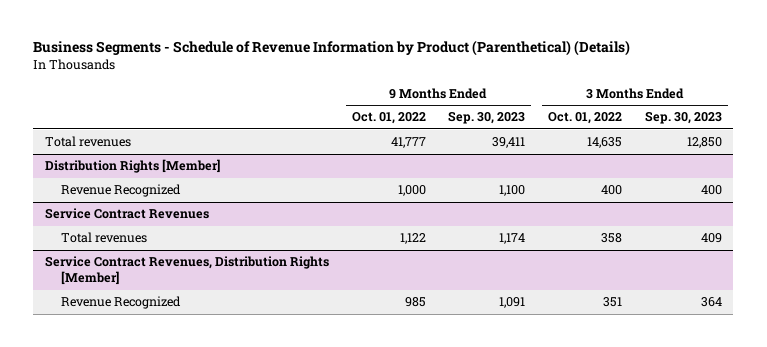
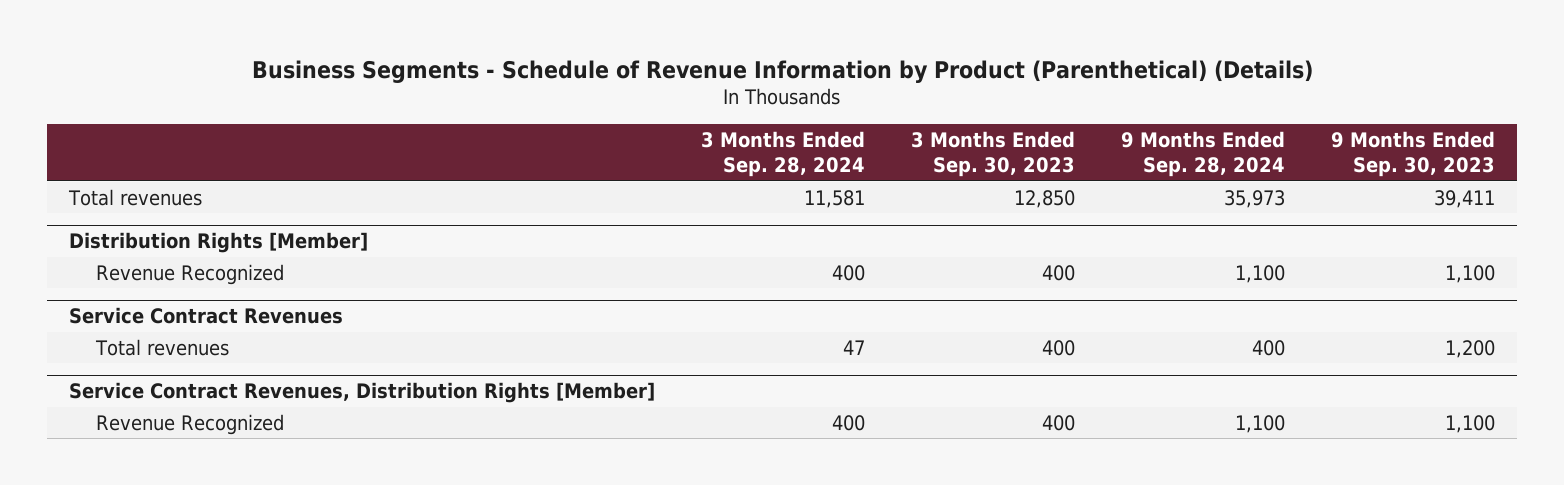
[351,112,426,125] Oct. 01, 2022 -> none
[548,112,623,125] Oct. 01, 2022 -> none
none -> [701,131,866,178] 3 Months Ended Sep. 28, 2024
none -> [1120,131,1285,178] 9 Months Ended Sep. 28, 2024
[499,233,526,245] 1,174 -> [1444,339,1495,358] 1,200
[701,233,723,244] 409 -> [1042,339,1076,356] 400
[499,297,526,309] 1,091 -> [1444,414,1495,433] 1,100
[701,297,723,308] 364 -> [1042,414,1076,431] 400

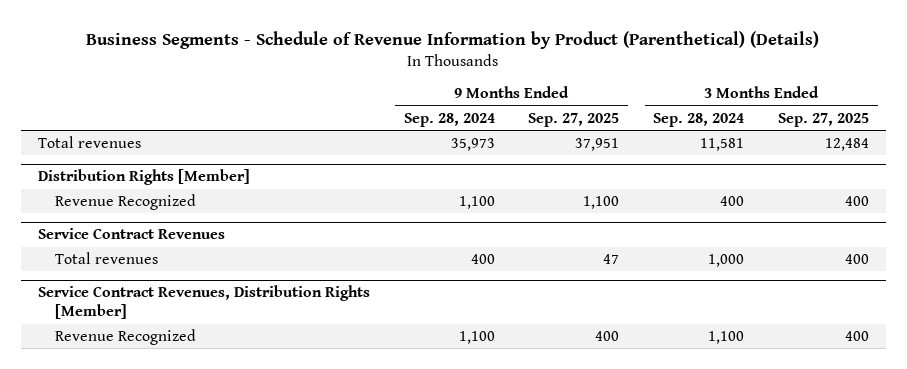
[911,131,1076,178] 3 Months Ended Sep. 30, 2023 -> none
[1330,131,1495,178] 9 Months Ended Sep. 30, 2023 -> none
none -> [528,112,620,127] Sep. 27, 2025
none -> [778,112,870,127] Sep. 27, 2025
[843,339,866,355] 47 -> [708,254,745,268] 1,000
[832,414,866,431] 400 -> [708,331,745,345] 1,100

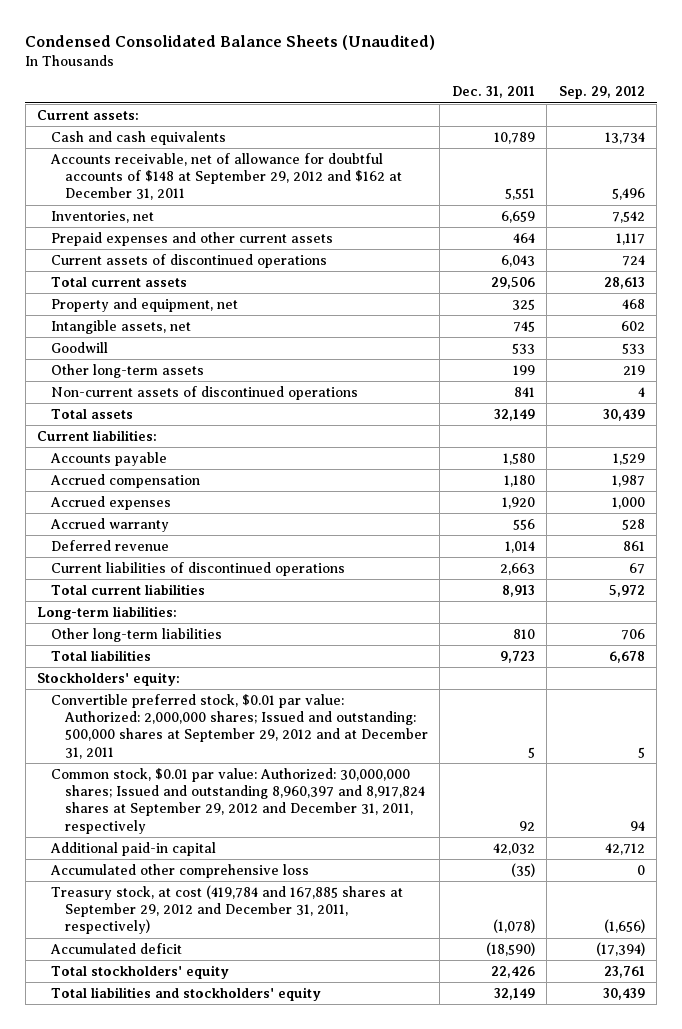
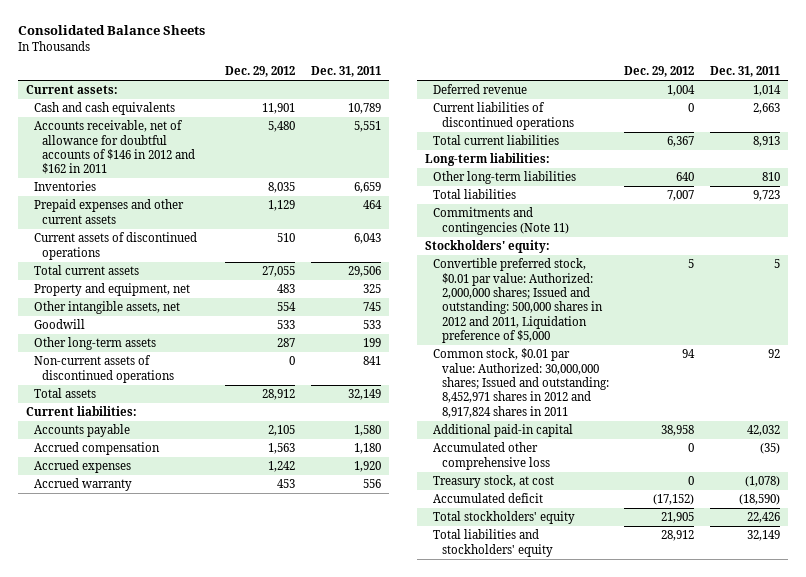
[25,34,436,50] Condensed Consolidated Balance Sheets (Unaudited) -> [17,25,205,36] Consolidated Balance Sheets
[558,86,645,100] Sep. 29, 2012 -> none
none -> [225,66,296,78] Dec. 29, 2012
[49,153,402,201] Accounts receivable, net of allowance for doubtful accounts of $148 at September 29, 2012 and $162 at December 31, 2011 -> [33,120,196,175] Accounts receivable, net of allowance for doubtful accounts of $146 in 2012 and $162 in 2011
[50,211,154,224] Inventories, net -> [33,181,96,192] Inventories
[50,320,191,335] Intangible assets, net -> [33,301,180,315] Other intangible assets, net
none -> [433,207,569,235] Commitments and contingencies (Note 11)
[50,694,428,759] Convertible preferred stock, $0.01 par value: Authorized: 2,000,000 shares; Issued and outstanding: 500,000 shares at September 29, 2012 and at December 31, 2011 -> [433,258,603,344] Convertible preferred stock, $0.01 par value: Authorized: 2,000,000 shares; Issued and outstanding: 500,000 shares in 2012 and 2011, Liquidation preference of $5,000
[50,768,425,834] Common stock, $0.01 par value: Authorized: 30,000,000 shares; Issued and outstanding 8,960,397 and 8,917,824 shares at September 29, 2012 and December 31, 2011, respectively -> [433,348,609,418] Common stock, $0.01 par value: Authorized: 30,000,000 shares; Issued and outstanding: 8,452,971 shares in 2012 and 8,917,824 shares in 2011
[50,885,403,935] Treasury stock, at cost (419,784 and 167,885 shares at September 29, 2012 and December 31, 2011, respectively) -> [433,475,555,489] Treasury stock, at cost

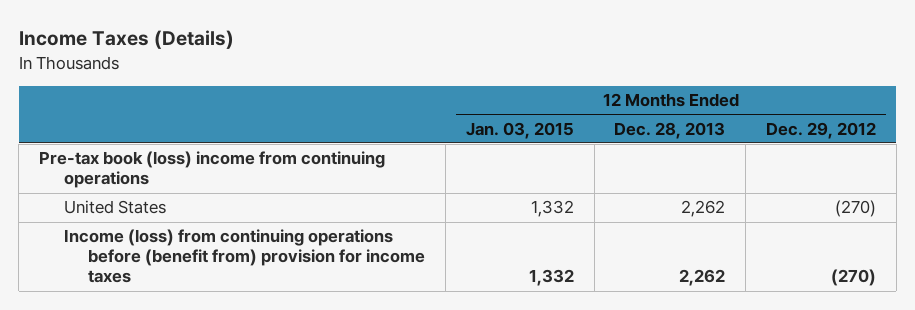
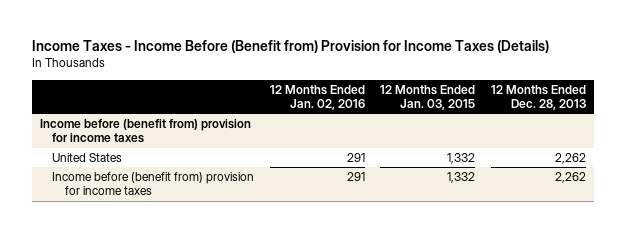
[18,30,234,50] Income Taxes (Details) -> [31,39,549,53] Income Taxes - Income Before (Benefit from) Provision for Income Taxes (Details)
[766,121,877,139] Dec. 29, 2012 -> none
none -> [269,84,365,111] 12 Months Ended Jan. 02, 2016
[39,151,386,189] Pre-tax book (loss) income from continuing operations -> [39,119,251,144] Income before (benefit from) provision for income taxes
[63,229,426,284] Income (loss) from continuing operations before (benefit from) provision for income taxes -> [52,172,255,196] Income before (benefit from) provision for income taxes

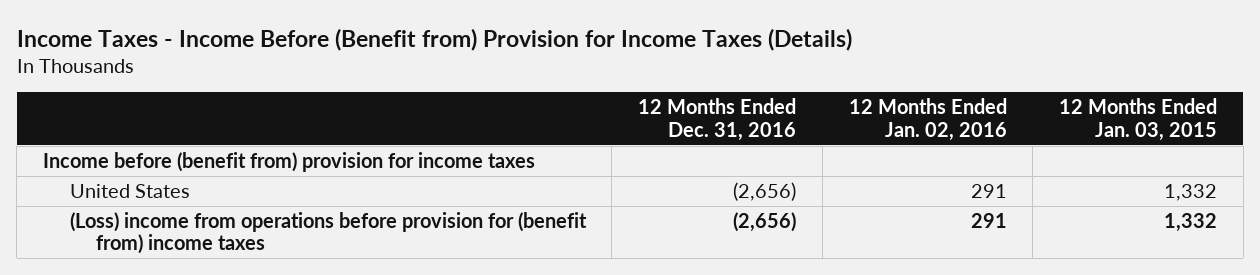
[490,84,586,111] 12 Months Ended Dec. 28, 2013 -> none
none -> [638,98,797,141] 12 Months Ended Dec. 31, 2016
[52,172,255,196] Income before (benefit from) provision for income taxes -> [69,211,587,255] (Loss) income from operations before provision for (benefit from) income taxes

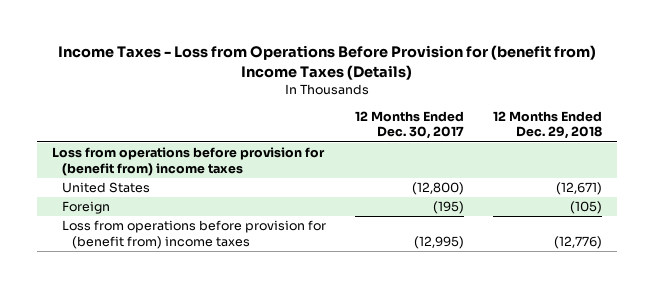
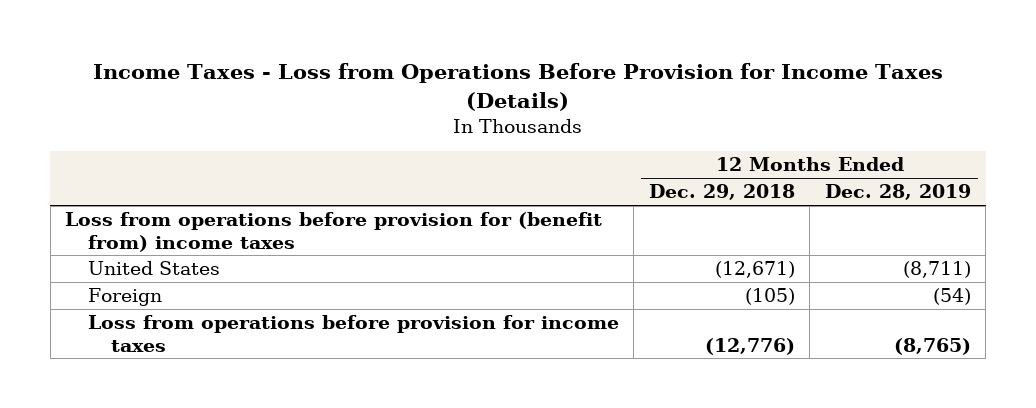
[58,45,597,80] Income Taxes - Loss from Operations Before Provision for (benefit from) Income Taxes (Details) -> [92,63,943,111] Income Taxes - Loss from Operations Before Provision for Income Taxes (Details)
[354,111,464,140] 12 Months Ended Dec. 30, 2017 -> none
none -> [824,184,971,201] Dec. 28, 2019
[61,220,326,249] Loss from operations before provision for (benefit from) income taxes -> [88,315,620,352] Loss from operations before provision for income taxes

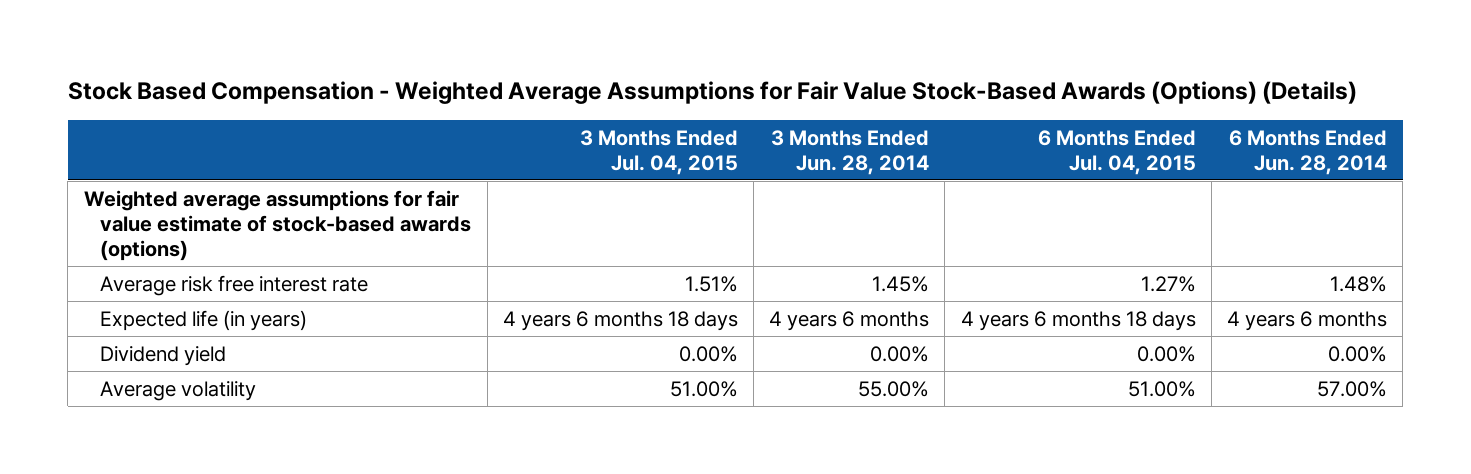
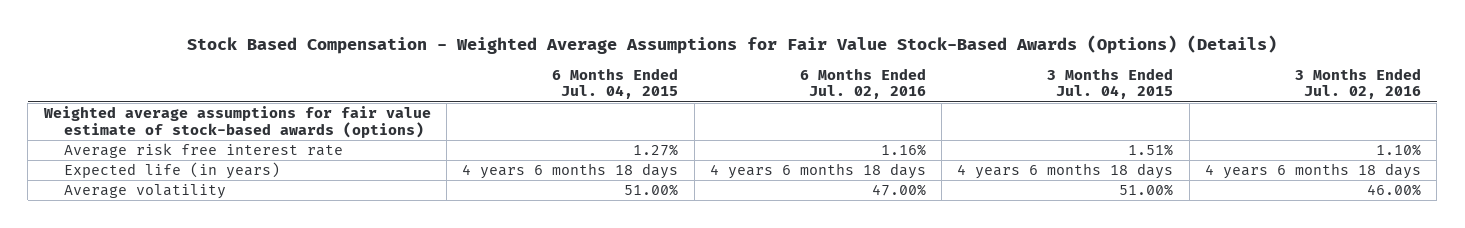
[771,129,930,175] 3 Months Ended Jun. 28, 2014 -> none
[1229,129,1388,175] 6 Months Ended Jun. 28, 2014 -> none
none -> [799,67,926,100] 6 Months Ended Jul. 02, 2016
none -> [1294,67,1421,100] 3 Months Ended Jul. 02, 2016
[100,345,227,366] Dividend yield -> none

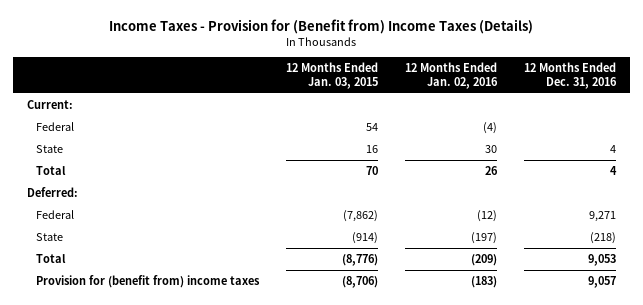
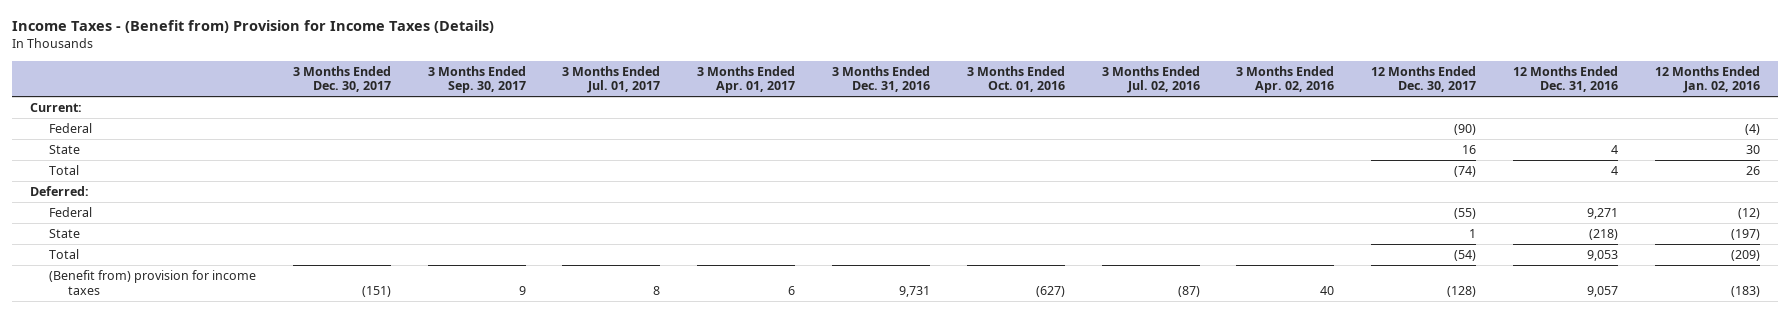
[109,18,534,34] Income Taxes - Provision for (Benefit from) Income Taxes (Details) -> [11,20,494,34] Income Taxes - (Benefit from) Provision for Income Taxes (Details)
[285,62,378,89] 12 Months Ended Jan. 03, 2015 -> none
none -> [292,65,391,93] 3 Months Ended Dec. 30, 2017
none -> [427,65,526,94] 3 Months Ended Sep. 30, 2017
none -> [562,65,661,94] 3 Months Ended Jul. 01, 2017
none -> [697,65,796,94] 3 Months Ended Apr. 01, 2017
none -> [832,65,931,93] 3 Months Ended Dec. 31, 2016
none -> [966,65,1065,93] 3 Months Ended Oct. 01, 2016
none -> [1101,65,1200,94] 3 Months Ended Jul. 02, 2016
none -> [1236,65,1335,94] 3 Months Ended Apr. 02, 2016
none -> [1371,65,1477,93] 12 Months Ended Dec. 30, 2017
[35,275,260,289] Provision for (benefit from) income taxes -> [49,269,257,295] (Benefit from) provision for income taxes

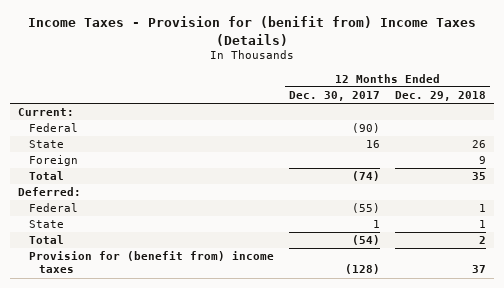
[11,20,494,34] Income Taxes - (Benefit from) Provision for Income Taxes (Details) -> [28,16,477,46] Income Taxes - Provision for (benifit from) Income Taxes (Details)
[292,65,391,93] 3 Months Ended Dec. 30, 2017 -> none
[427,65,526,94] 3 Months Ended Sep. 30, 2017 -> none
[562,65,661,94] 3 Months Ended Jul. 01, 2017 -> none
[697,65,796,94] 3 Months Ended Apr. 01, 2017 -> none
[832,65,931,93] 3 Months Ended Dec. 31, 2016 -> none
[966,65,1065,93] 3 Months Ended Oct. 01, 2016 -> none
[1101,65,1200,94] 3 Months Ended Jul. 02, 2016 -> none
[1236,65,1335,94] 3 Months Ended Apr. 02, 2016 -> none
[1512,65,1618,93] 12 Months Ended Dec. 31, 2016 -> none
[1654,65,1760,94] 12 Months Ended Jan. 02, 2016 -> none
none -> [395,91,487,102] Dec. 29, 2018
none -> [28,155,78,167] Foreign
[49,269,257,295] (Benefit from) provision for income taxes -> [28,251,274,274] Provision for (benefit from) income taxes

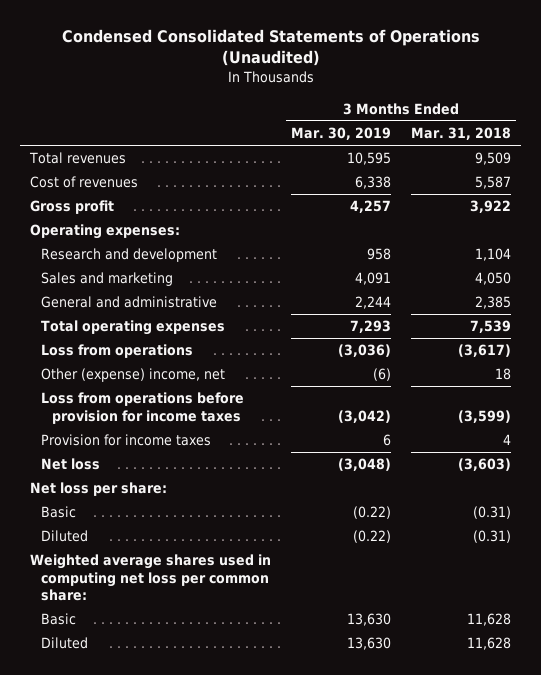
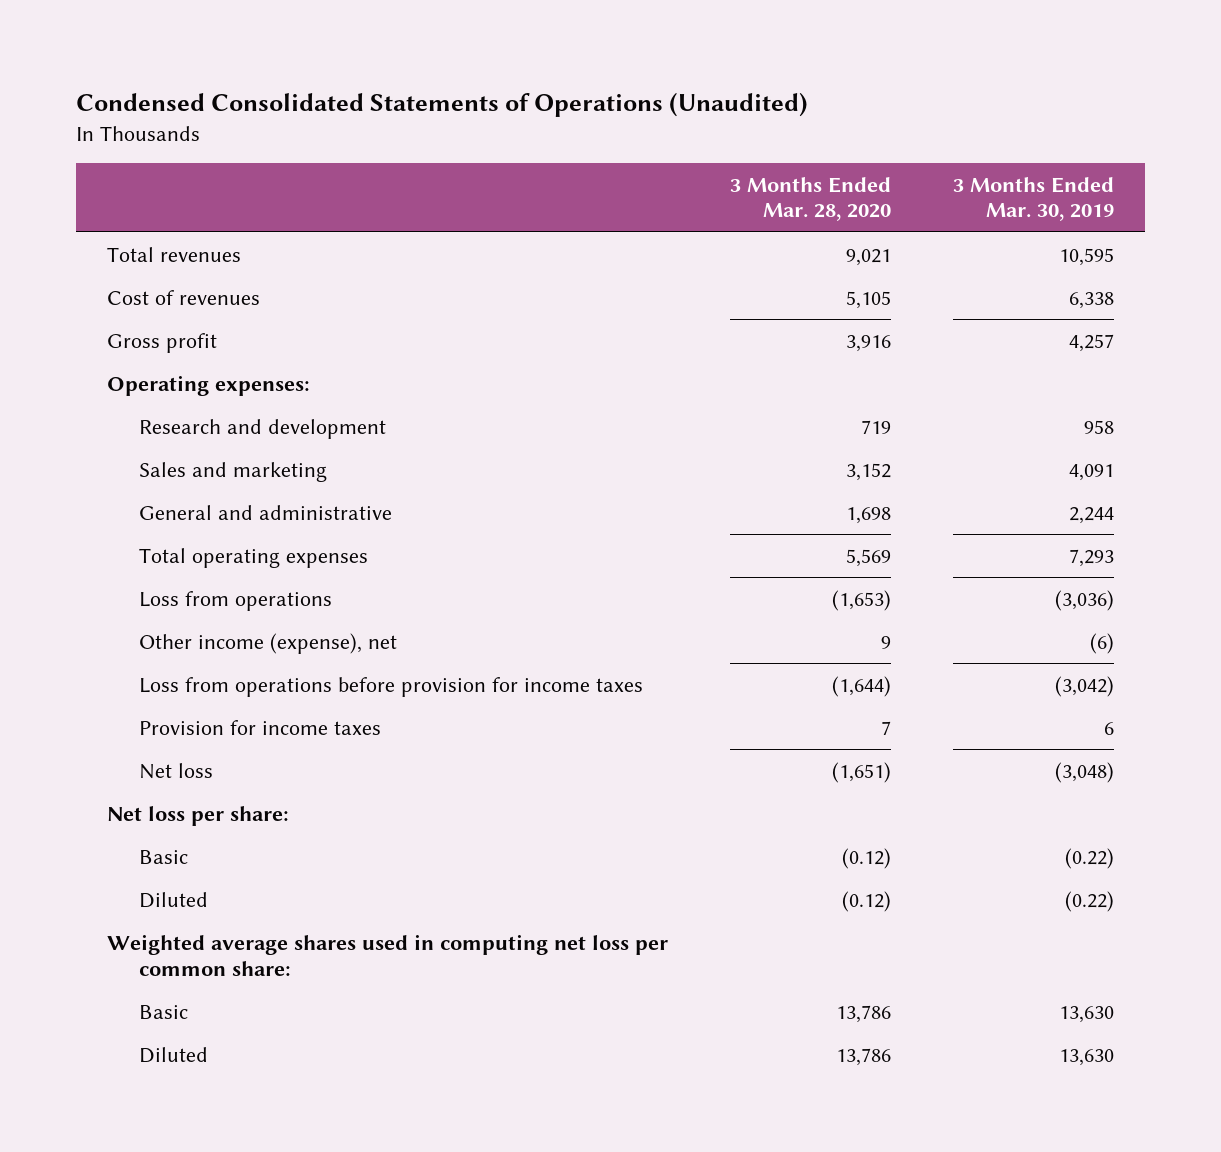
[411,127,512,141] Mar. 31, 2018 -> none
none -> [730,176,892,222] 3 Months Ended Mar. 28, 2020
[41,368,226,383] Other (expense) income, net -> [139,632,398,654] Other income (expense), net

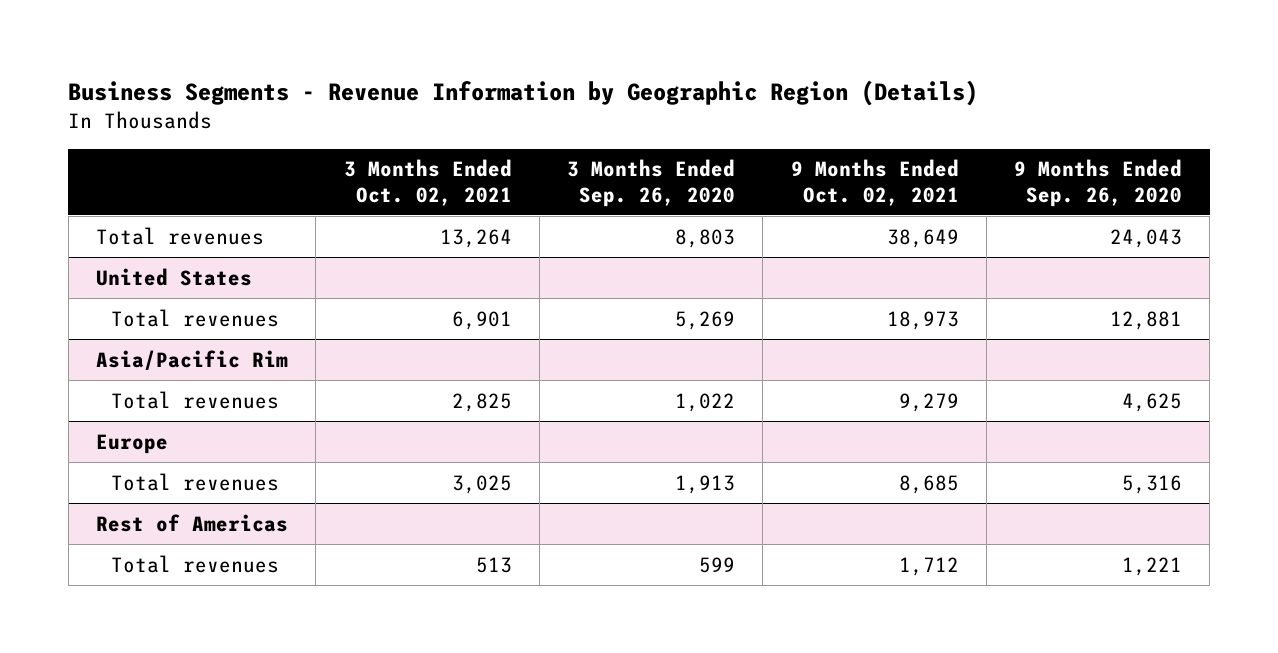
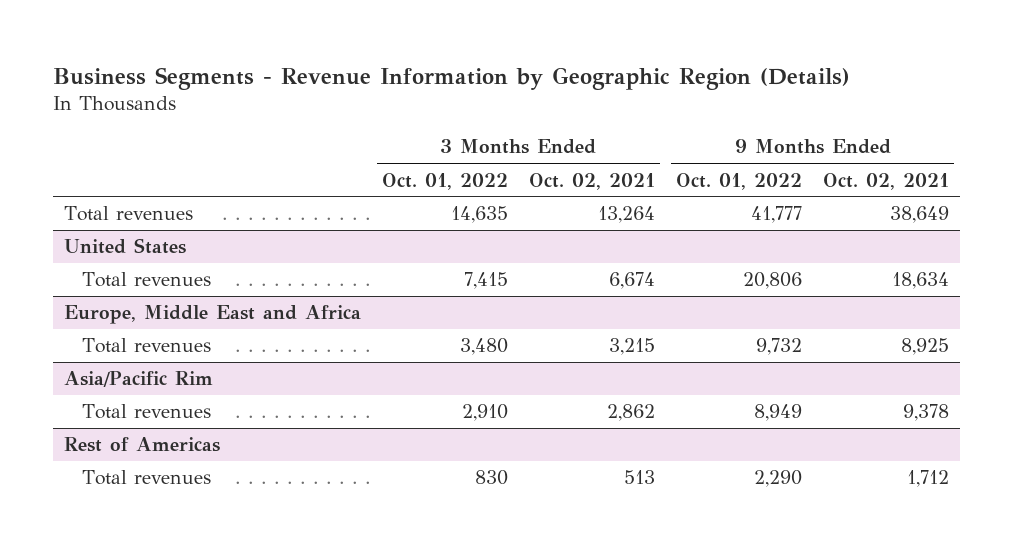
[567,159,736,207] 3 Months Ended Sep. 26, 2020 -> none
[1014,159,1183,207] 9 Months Ended Sep. 26, 2020 -> none
none -> [381,172,508,190] Oct. 01, 2022
none -> [676,172,803,190] Oct. 01, 2022
[451,310,512,330] 6,901 -> [608,272,655,290] 6,674
[886,310,959,330] 18,973 -> [892,272,950,290] 18,634
none -> [63,305,361,325] Europe, Middle East and Africa
none -> [82,338,212,354] Total revenues
[96,433,169,454] Europe -> none
[110,472,279,491] Total revenues -> none
[451,392,512,412] 2,825 -> [606,404,655,422] 2,862
[898,392,959,412] 9,279 -> [903,404,950,422] 9,378

